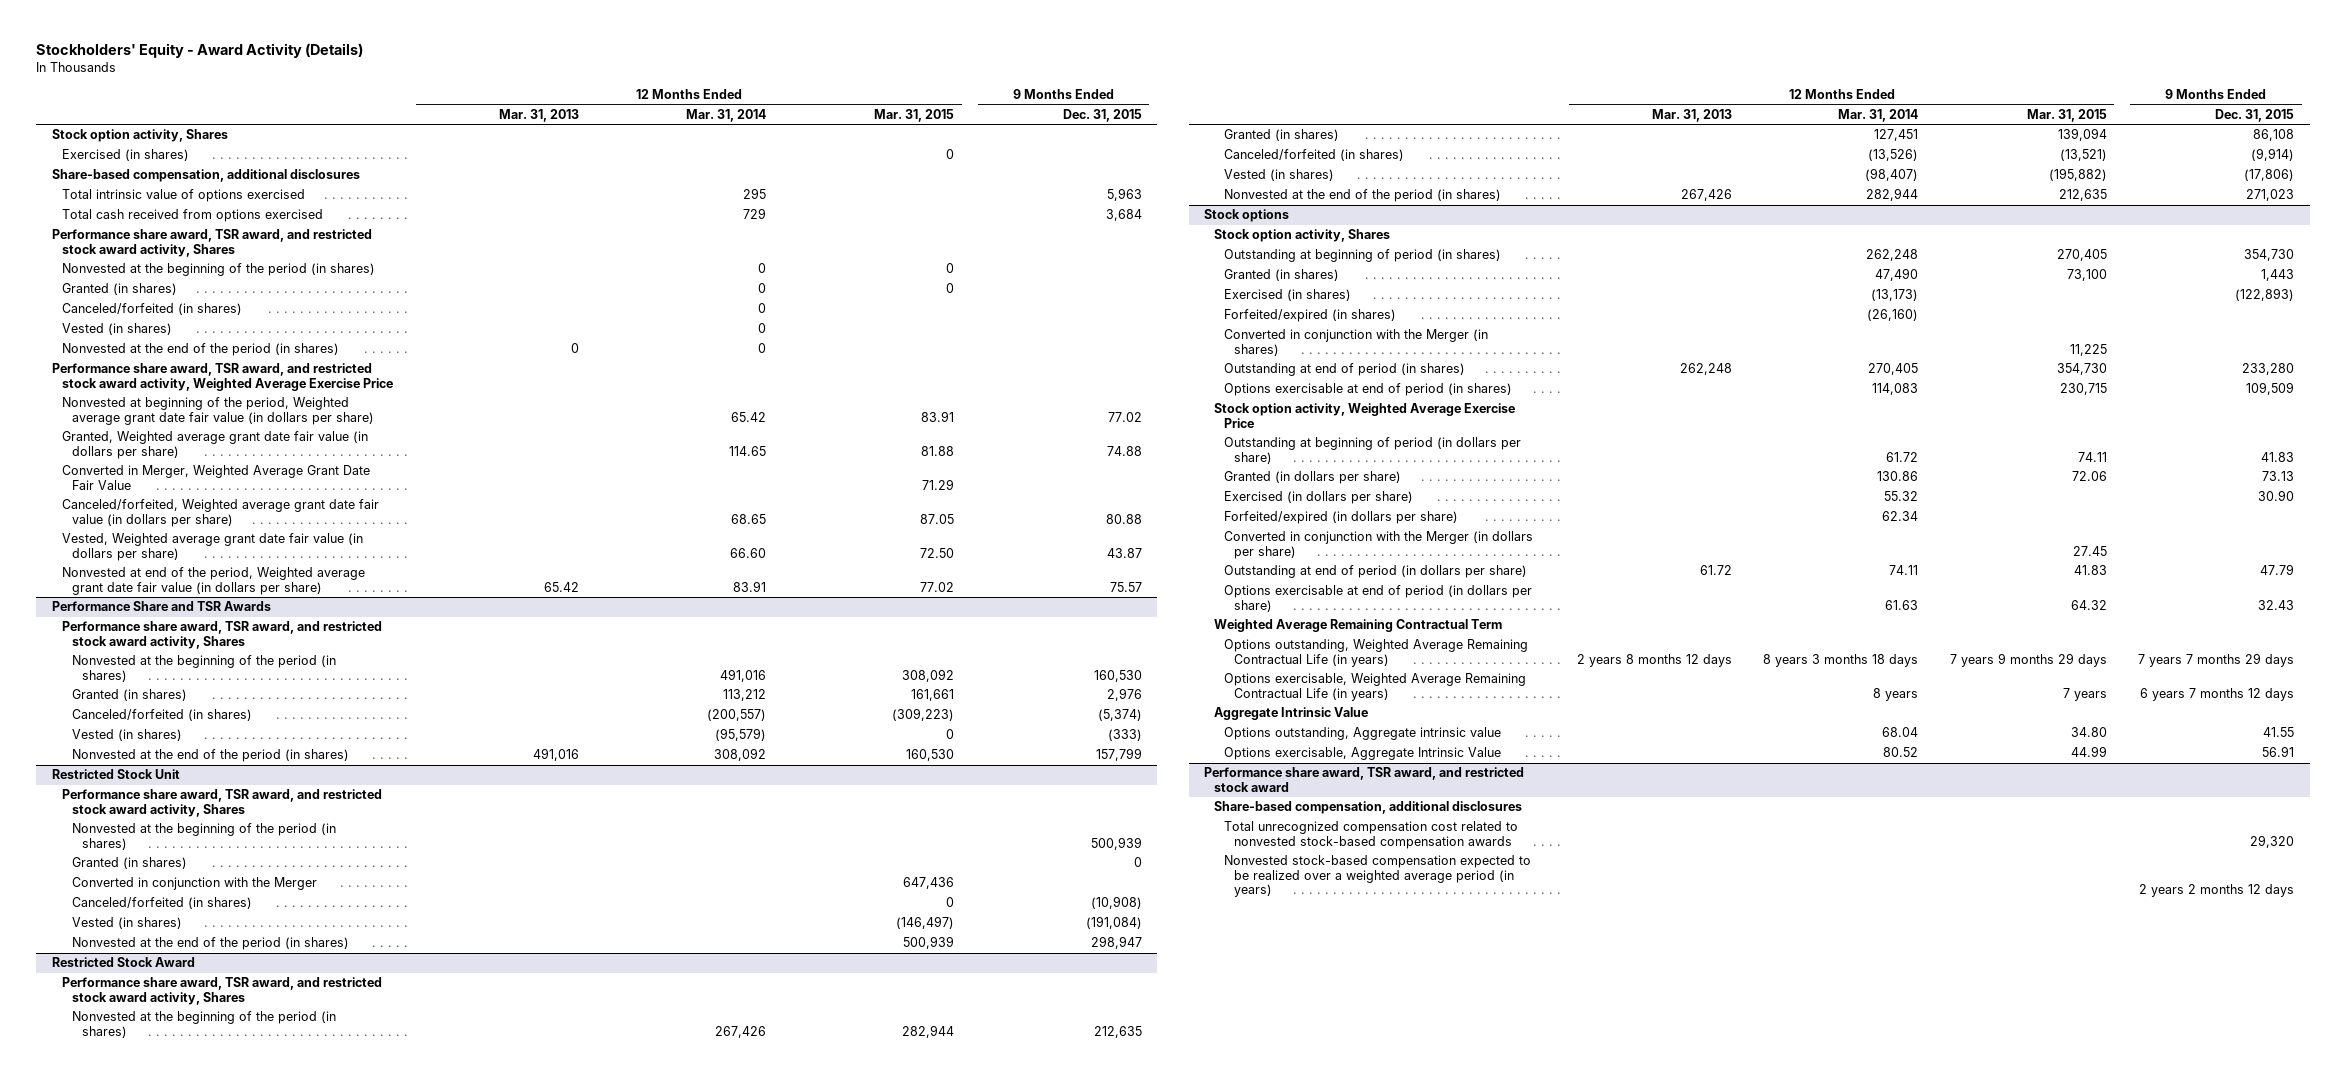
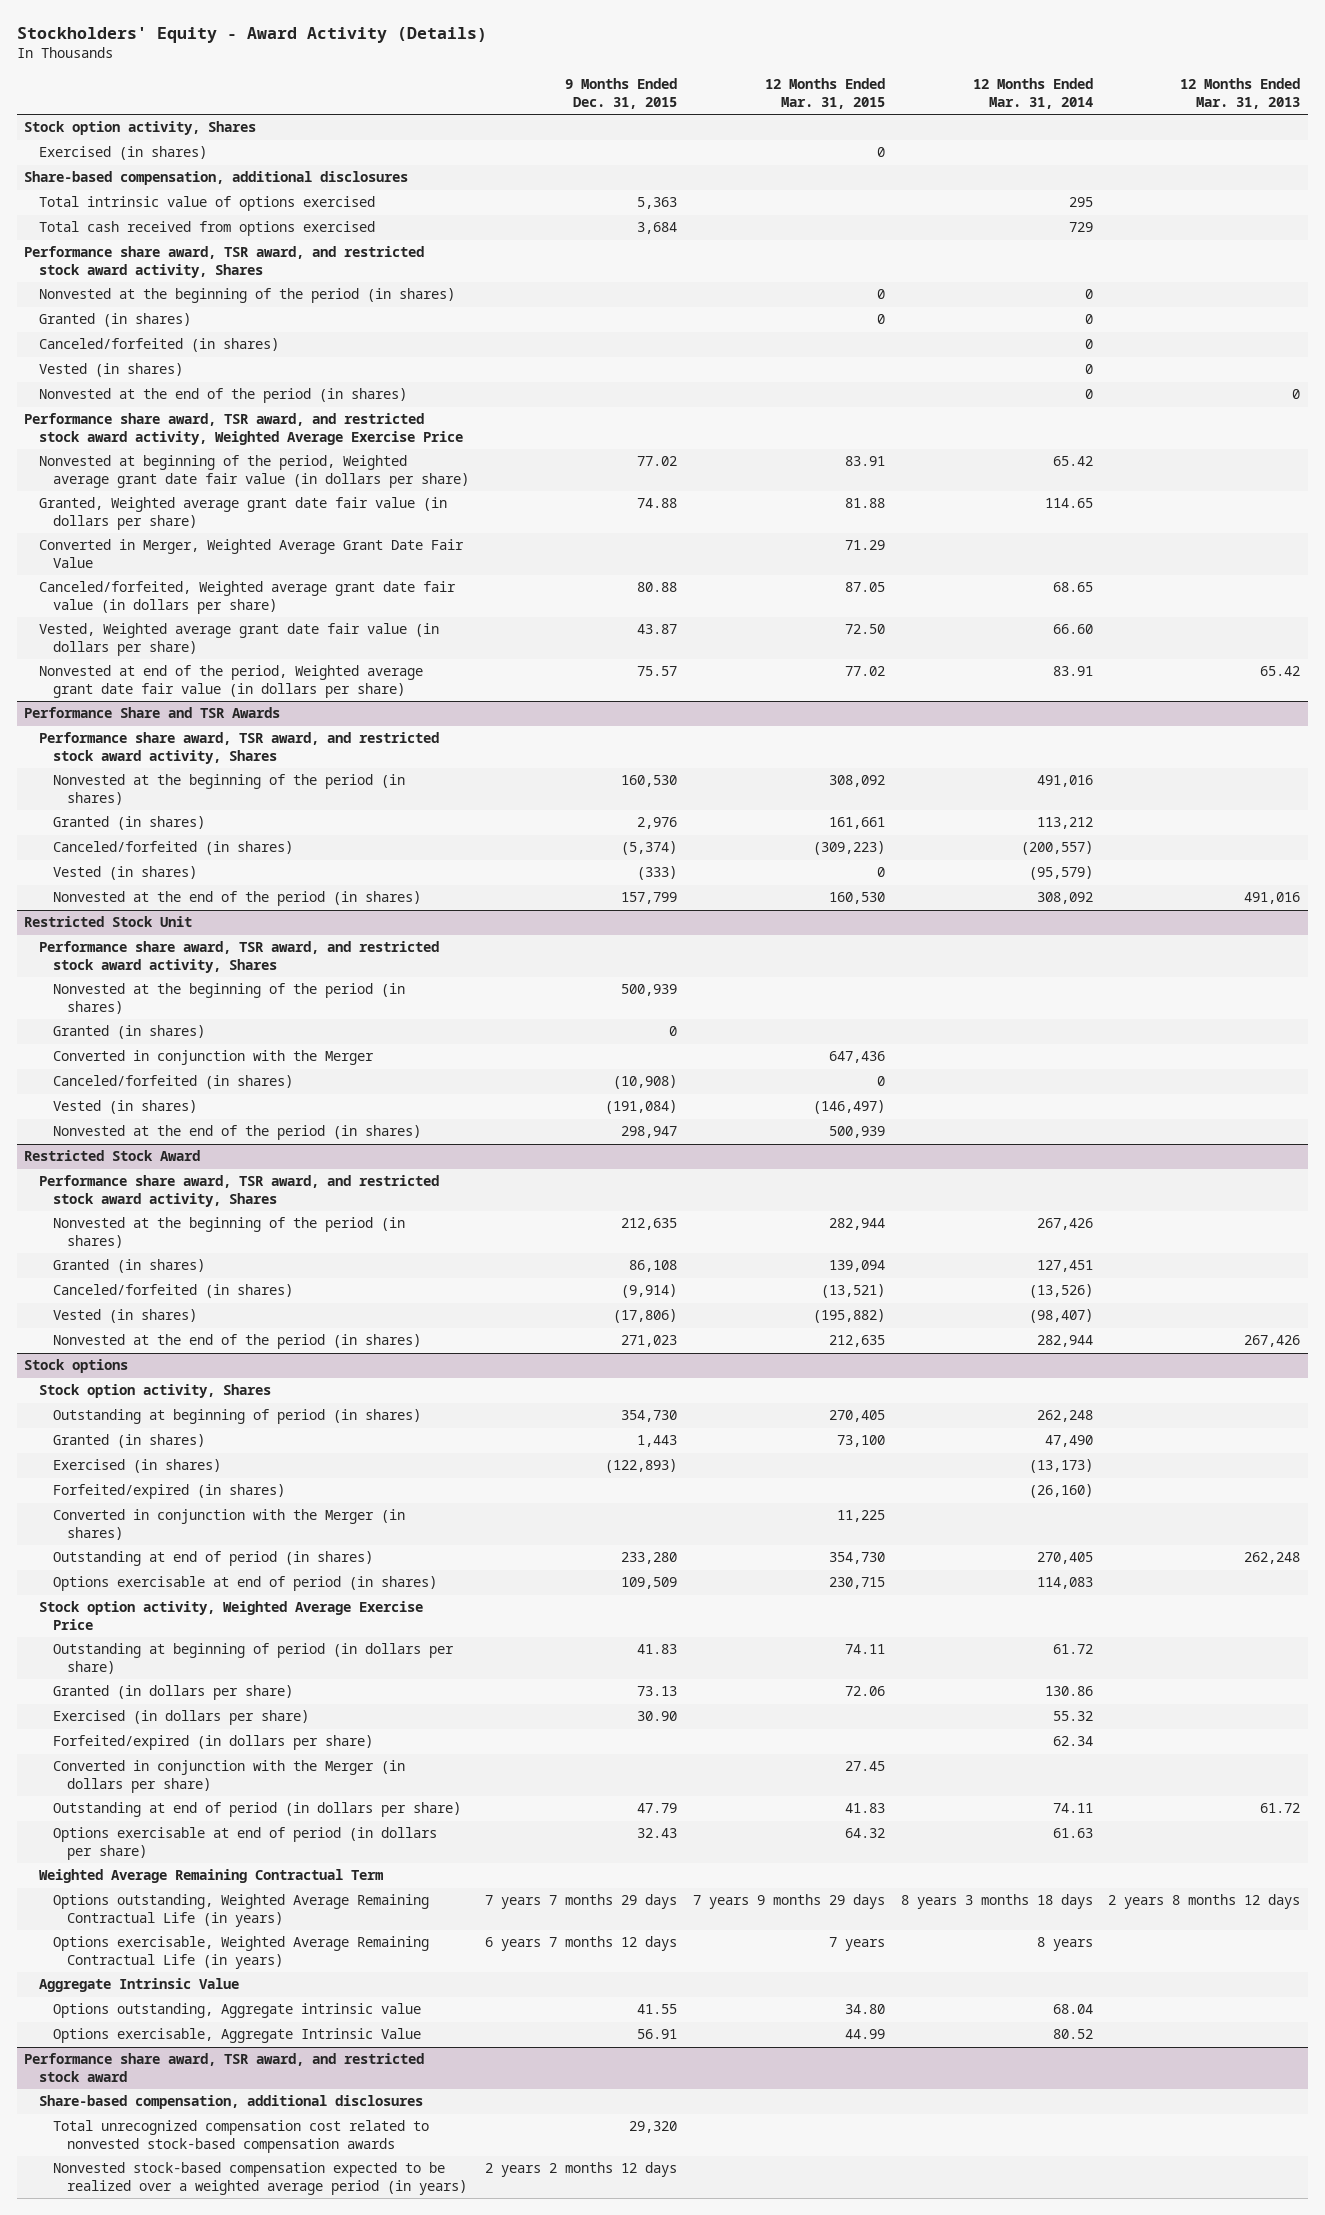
[1106,188,1142,202] 5,963 -> [636,197,677,210] 5,363

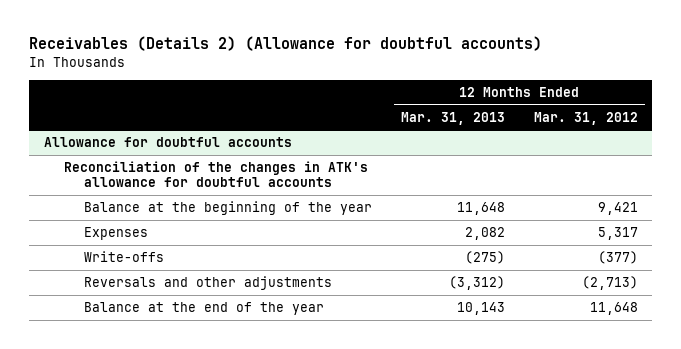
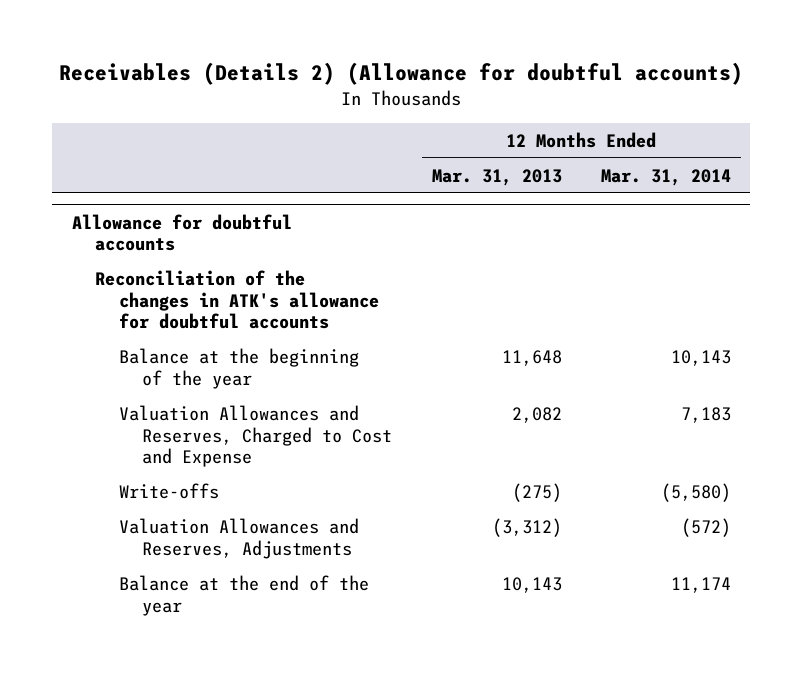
[533,111,638,125] Mar. 31, 2012 -> none
none -> [600,168,731,186] Mar. 31, 2014
[84,227,149,241] Expenses -> [118,404,393,468] Valuation Allowances and Reserves, Charged to Cost and Expense
[84,276,333,291] Reversals and other adjustments -> [118,517,359,559] Valuation Allowances and Reserves, Adjustments

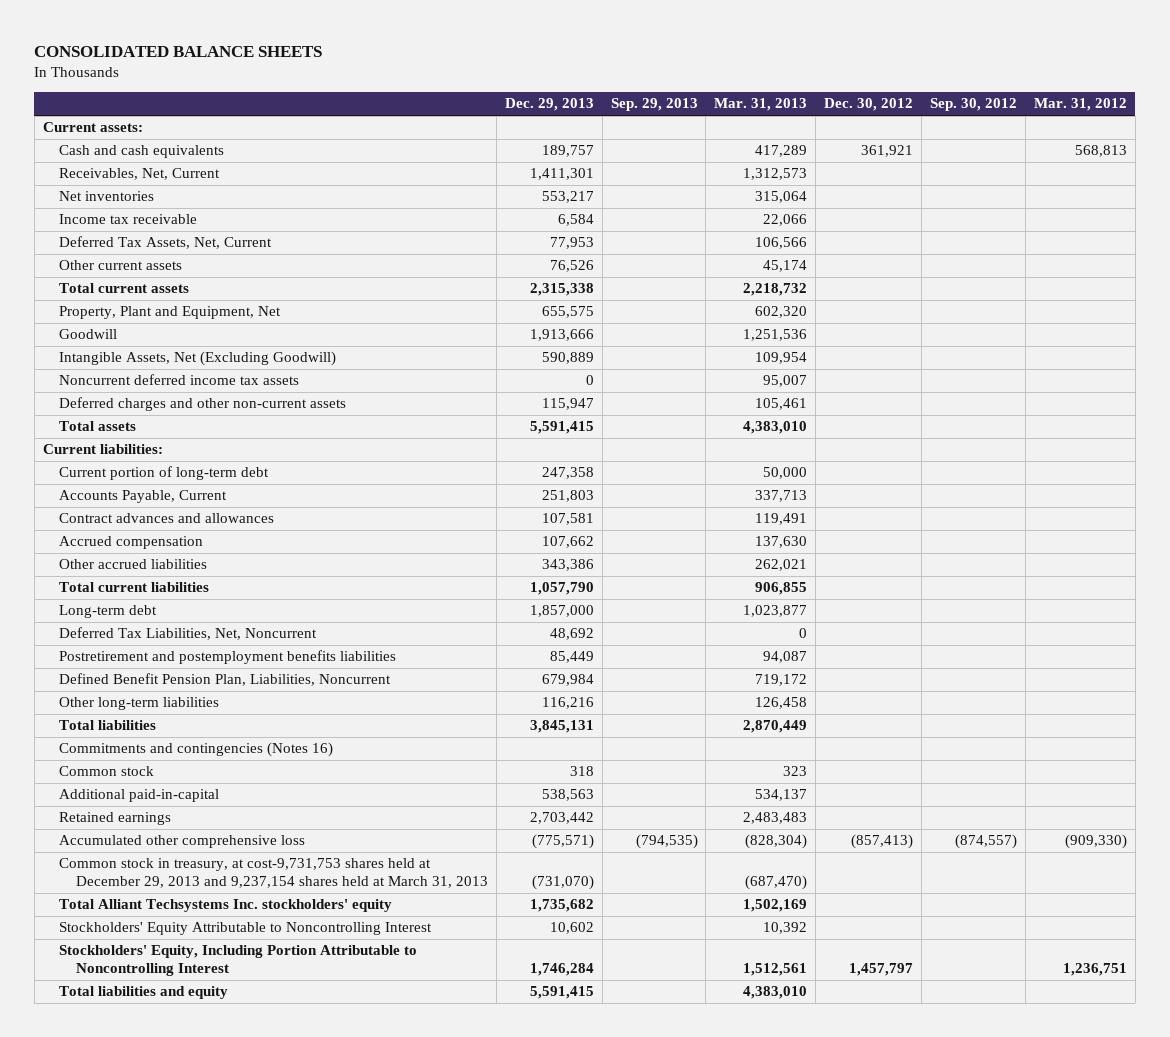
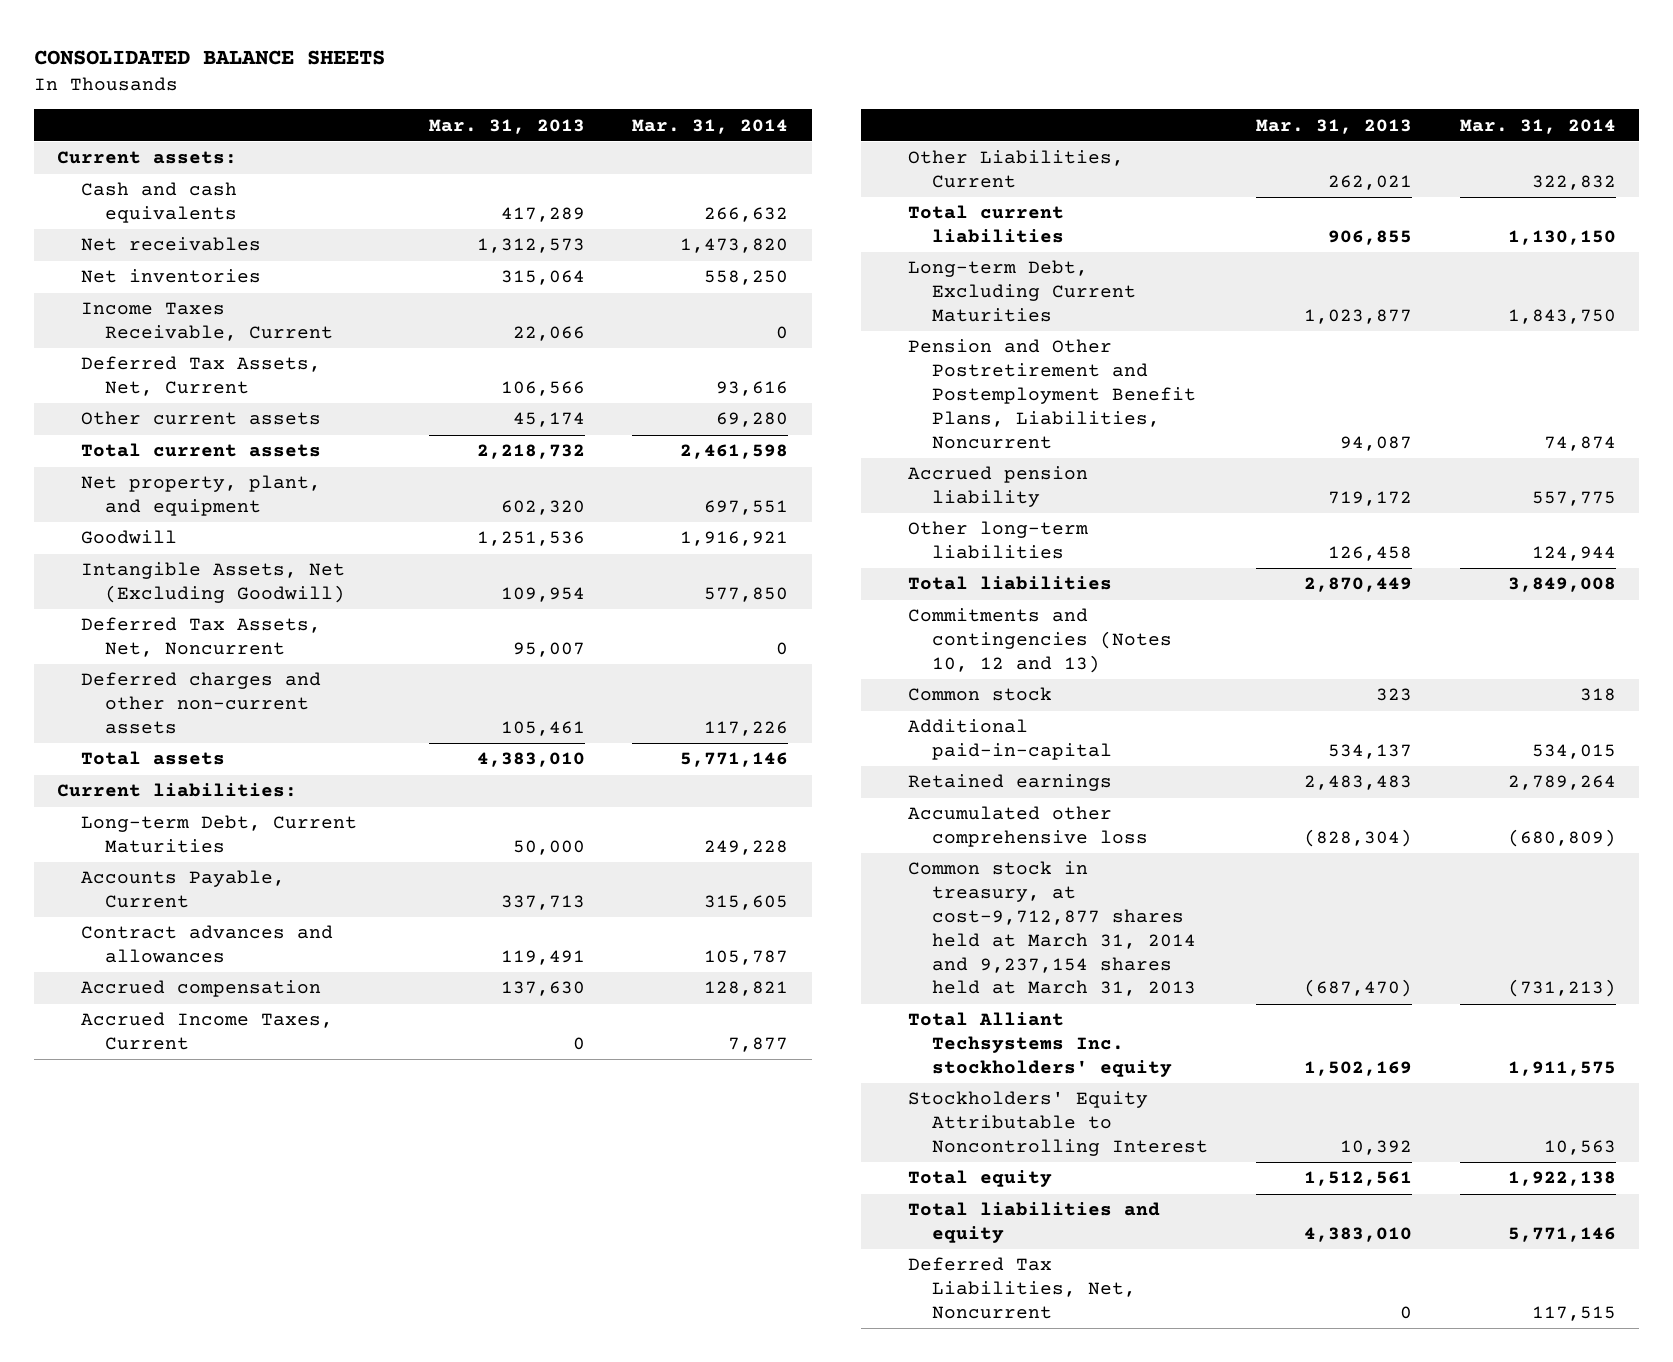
[504,98,594,112] Dec. 29, 2013 -> none
[610,98,698,112] Sep. 29, 2013 -> none
[824,98,914,112] Dec. 30, 2012 -> none
[929,98,1017,112] Sep. 30, 2012 -> none
[1033,98,1127,112] Mar. 31, 2012 -> none
none -> [632,118,789,134] Mar. 31, 2014
[59,168,221,181] Receivables, Net, Current -> [81,237,262,252] Net receivables
[59,214,198,225] Income tax receivable -> [81,302,333,342] Income Taxes Receivable, Current
[59,306,282,320] Property, Plant and Equipment, Net -> [81,475,322,517] Net property, plant, and equipment
[59,374,300,386] Noncurrent deferred income tax assets -> [81,617,322,658] Deferred Tax Assets, Net, Noncurrent
[59,466,270,481] Current portion of long-term debt -> [81,815,358,854] Long-term Debt, Current Maturities
none -> [81,1012,334,1051] Accrued Income Taxes, Current
[59,559,208,570] Other accrued liabilities -> [908,150,1125,189] Other Liabilities, Current
[59,605,158,619] Long-term debt -> [908,260,1137,323] Long-term Debt, Excluding Current Maturities
[59,650,397,665] Postretirement and postemployment benefits liabilities -> [908,339,1197,449] Pension and Other Postretirement and Postemployment Benefit Plans, Liabilities, Noncurrent
[59,673,392,687] Defined Benefit Pension Plan, Liabilities, Noncurrent -> [908,466,1089,508] Accrued pension liability
[59,742,334,758] Commitments and contingencies (Notes 16) -> [908,608,1173,674] Commitments and contingencies (Notes 10, 12 and 13)
[59,858,489,889] Common stock in treasury, at cost-9,731,753 shares held at December 29, 2013 and 9,237,154 shares held at March 31, 2013 -> [908,861,1197,997] Common stock in treasury, at cost-9,712,877 shares held at March 31, 2014 and 9,237,154 shares held at March 31, 2013
[59,945,418,977] Stockholders' Equity, Including Portion Attributable to Noncontrolling Interest -> [908,1170,1053,1188] Total equity
[59,627,318,641] Deferred Tax Liabilities, Net, Noncurrent -> [908,1257,1137,1320] Deferred Tax Liabilities, Net, Noncurrent

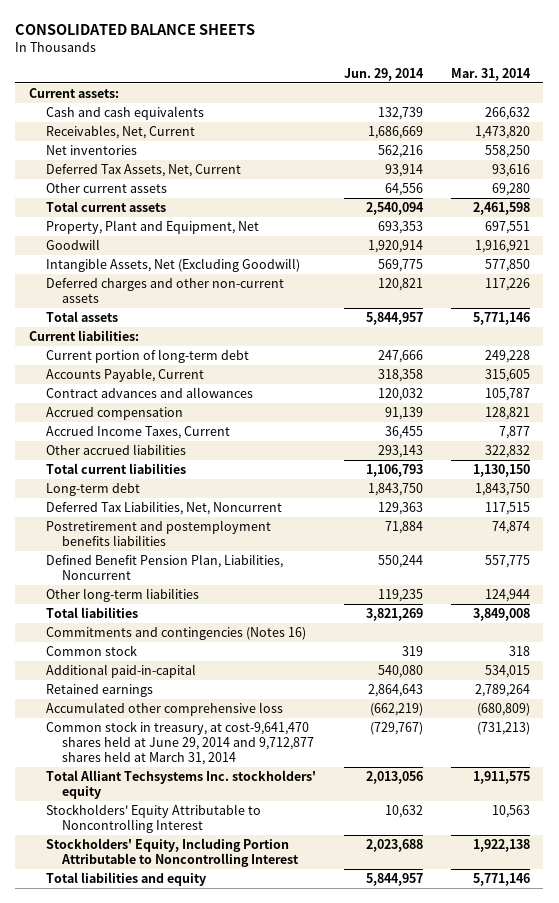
[428,118,585,134] Mar. 31, 2013 -> none
none -> [343,68,424,82] Jun. 29, 2014
[81,237,262,252] Net receivables -> [45,124,195,139] Receivables, Net, Current
[81,302,333,342] Income Taxes Receivable, Current -> none
[81,475,322,517] Net property, plant, and equipment -> [45,219,259,234] Property, Plant and Equipment, Net
[81,617,322,658] Deferred Tax Assets, Net, Noncurrent -> none
[81,815,358,854] Long-term Debt, Current Maturities -> [45,348,249,363] Current portion of long-term debt
[908,150,1125,189] Other Liabilities, Current -> [45,443,186,455] Other accrued liabilities
[908,260,1137,323] Long-term Debt, Excluding Current Maturities -> [45,482,140,496] Long-term debt
[908,1257,1137,1320] Deferred Tax Liabilities, Net, Noncurrent -> [45,500,282,515] Deferred Tax Liabilities, Net, Noncurrent
[908,339,1197,449] Pension and Other Postretirement and Postemployment Benefit Plans, Liabilities, Noncurrent -> [45,519,271,546] Postretirement and postemployment benefits liabilities
[908,466,1089,508] Accrued pension liability -> [45,553,283,580] Defined Benefit Pension Plan, Liabilities, Noncurrent
[908,608,1173,674] Commitments and contingencies (Notes 10, 12 and 13) -> [45,626,306,640] Commitments and contingencies (Notes 16)
[908,861,1197,997] Common stock in treasury, at cost-9,712,877 shares held at March 31, 2014 and 9,237,154 shares held at March 31, 2013 -> [45,720,315,766] Common stock in treasury, at cost-9,641,470 shares held at June 29, 2014 and 9,712,877 shares held at March 31, 2014
[908,1170,1053,1188] Total equity -> [45,837,300,867] Stockholders' Equity, Including Portion Attributable to Noncontrolling Interest

